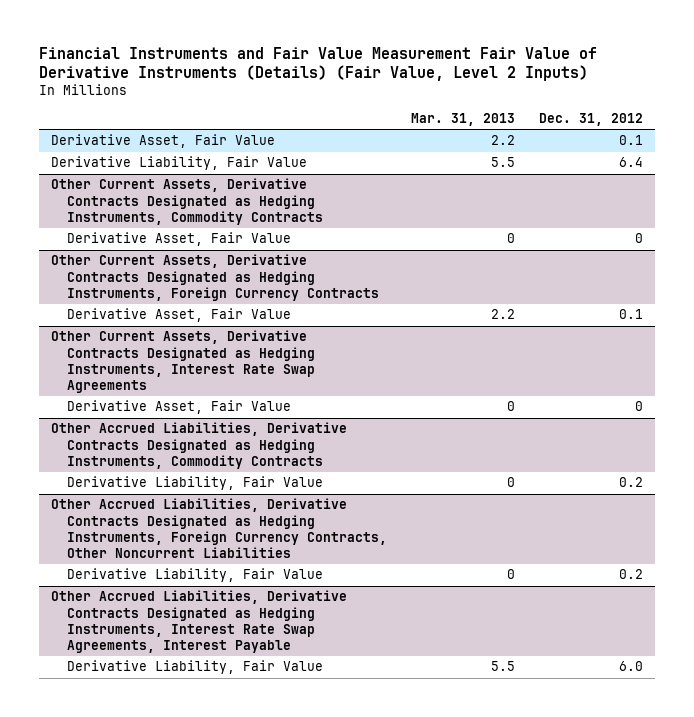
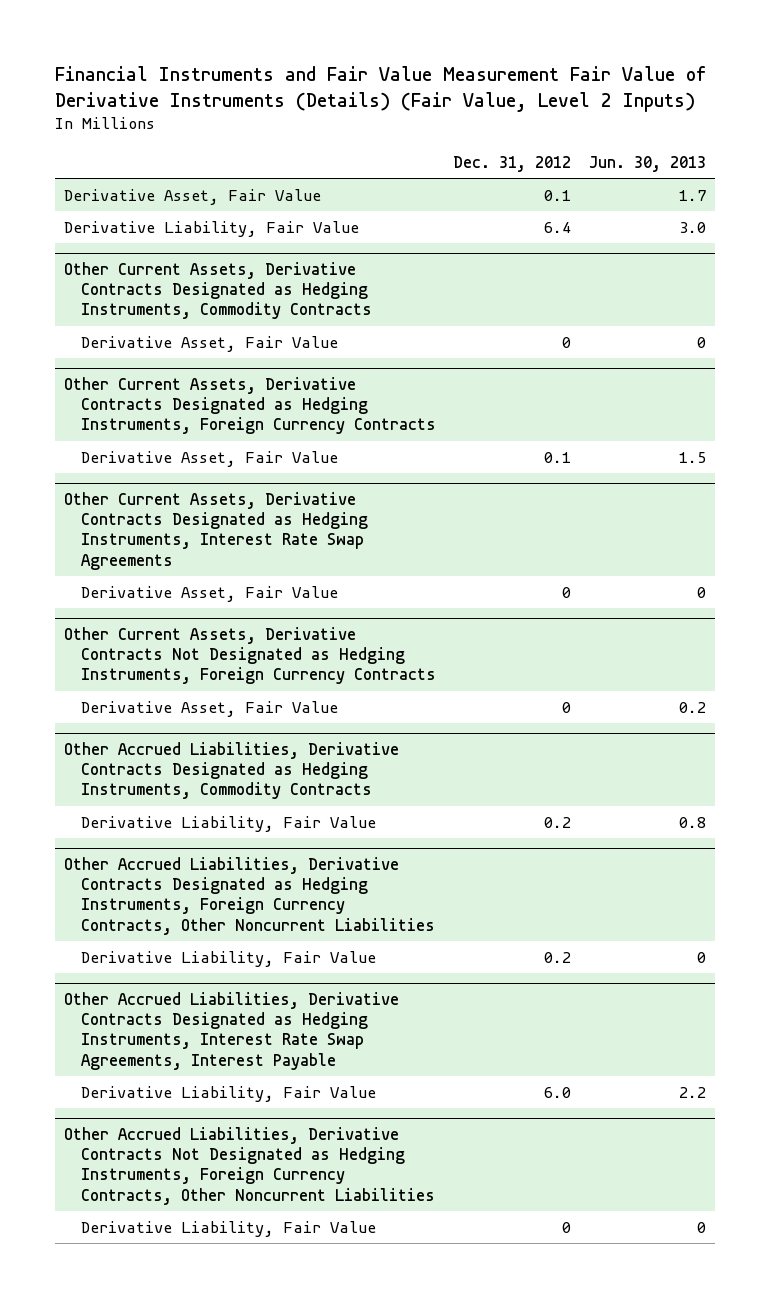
[410,113,515,127] Mar. 31, 2013 -> none
none -> [588,155,706,172] Jun. 30, 2013
none -> [64,626,436,685] Other Current Assets, Derivative Contracts Not Designated as Hedging Instruments, Foreign Currency Contracts
none -> [80,700,338,717] Derivative Asset, Fair Value
none -> [64,1126,435,1205] Other Accrued Liabilities, Derivative Contracts Not Designated as Hedging Instruments, Foreign Currency Contracts, Other Noncurrent Liabilities
none -> [80,1220,376,1237] Derivative Liability, Fair Value

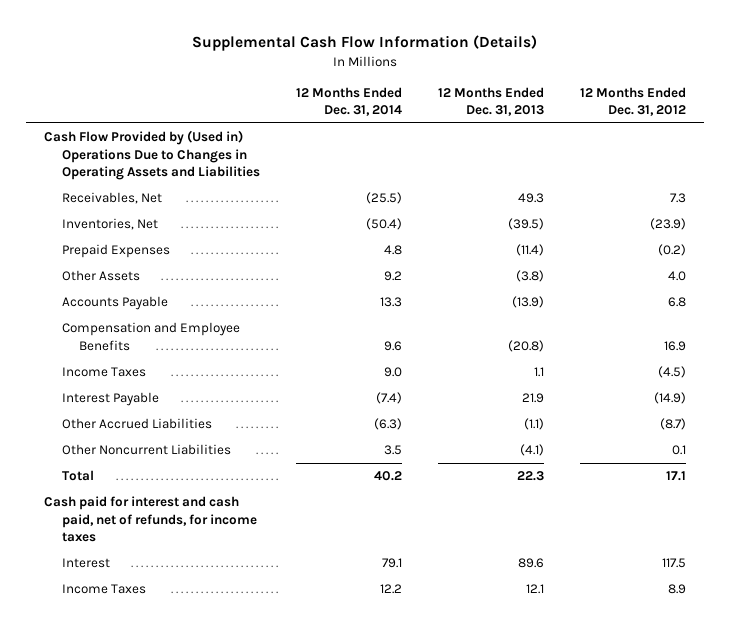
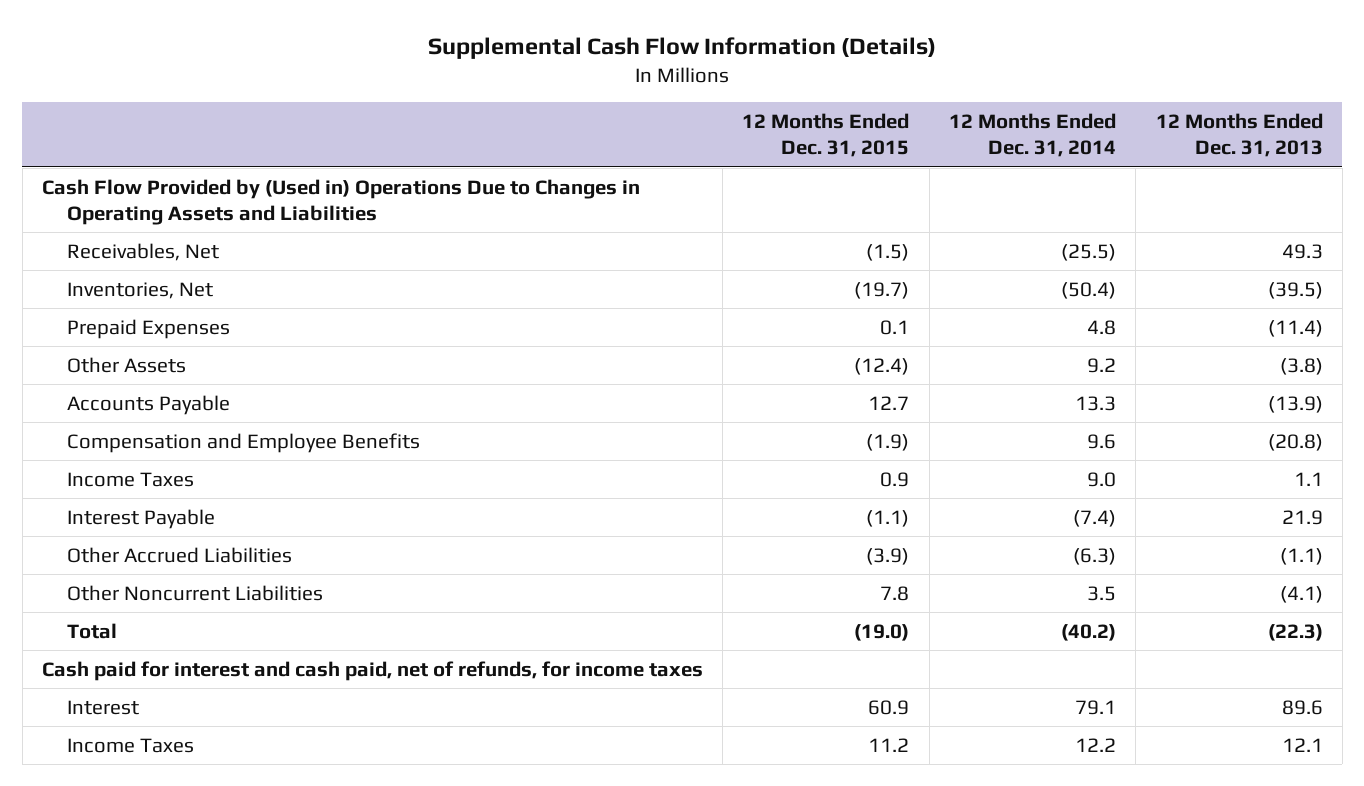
[579,86,686,117] 12 Months Ended Dec. 31, 2012 -> none
none -> [742,113,910,157] 12 Months Ended Dec. 31, 2015
[373,471,402,482] 40.2 -> [1060,623,1116,641] (40.2)
[516,471,544,482] 22.3 -> [1267,623,1323,641] (22.3)

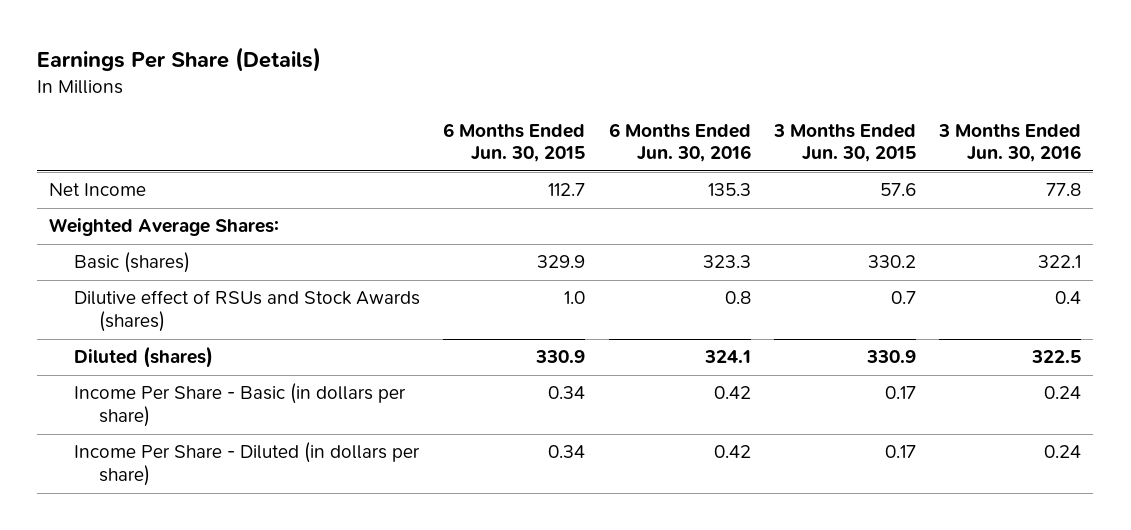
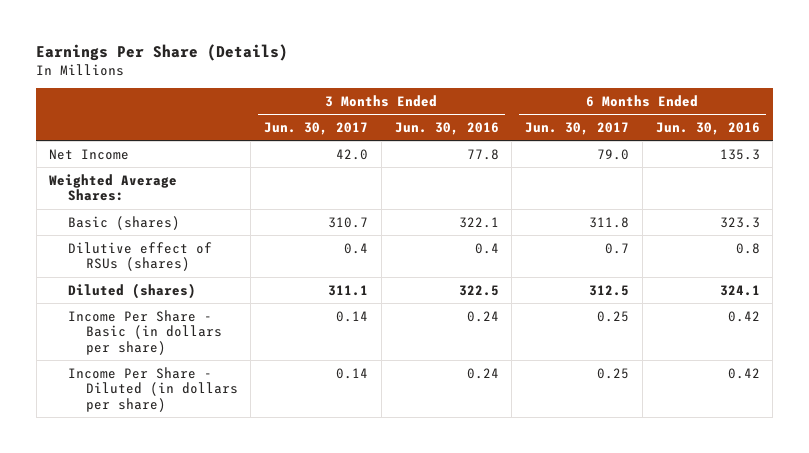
[443,122,586,163] 6 Months Ended Jun. 30, 2015 -> none
[773,123,917,163] 3 Months Ended Jun. 30, 2015 -> none
none -> [264,121,369,135] Jun. 30, 2017
none -> [525,121,630,135] Jun. 30, 2017
[73,290,420,333] Dilutive effect of RSUs and Stock Awards (shares) -> [67,241,212,272] Dilutive effect of RSUs (shares)

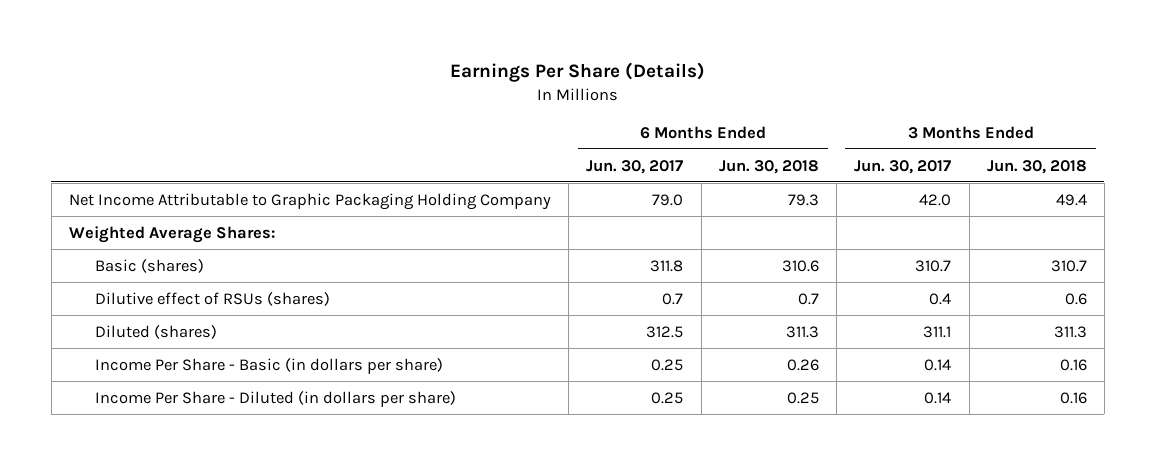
[394,121,499,135] Jun. 30, 2016 -> none
[655,121,760,135] Jun. 30, 2016 -> none
none -> [718,159,819,174] Jun. 30, 2018
none -> [986,159,1087,174] Jun. 30, 2018
[49,148,130,160] Net Income -> [68,192,551,210] Net Income Attributable to Graphic Packaging Holding Company

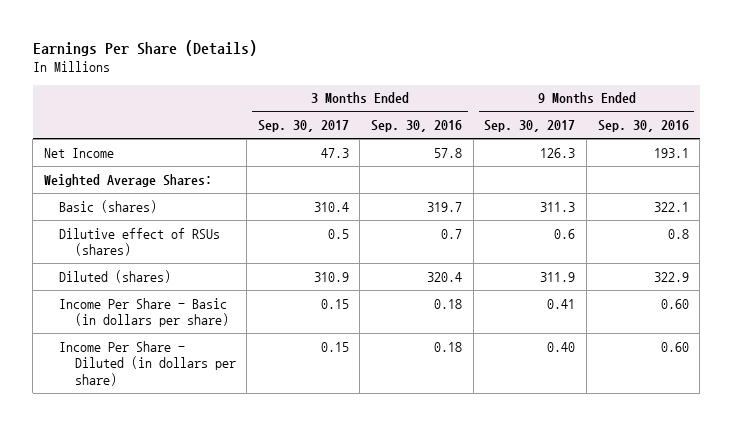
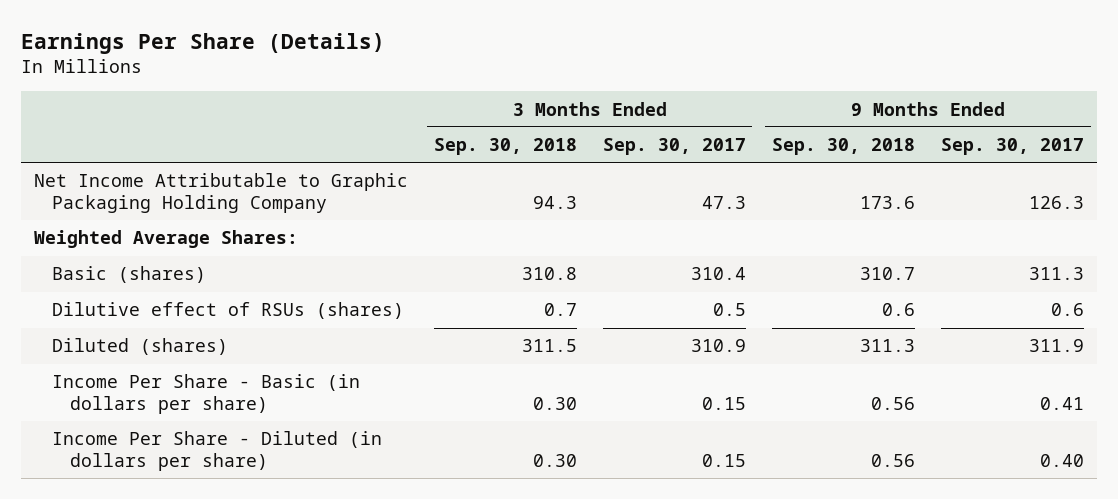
[371,120,463,133] Sep. 30, 2016 -> none
[597,120,689,133] Sep. 30, 2016 -> none
none -> [433,138,577,156] Sep. 30, 2018
none -> [771,138,915,156] Sep. 30, 2018
[44,147,115,158] Net Income -> [33,173,408,213] Net Income Attributable to Graphic Packaging Holding Company

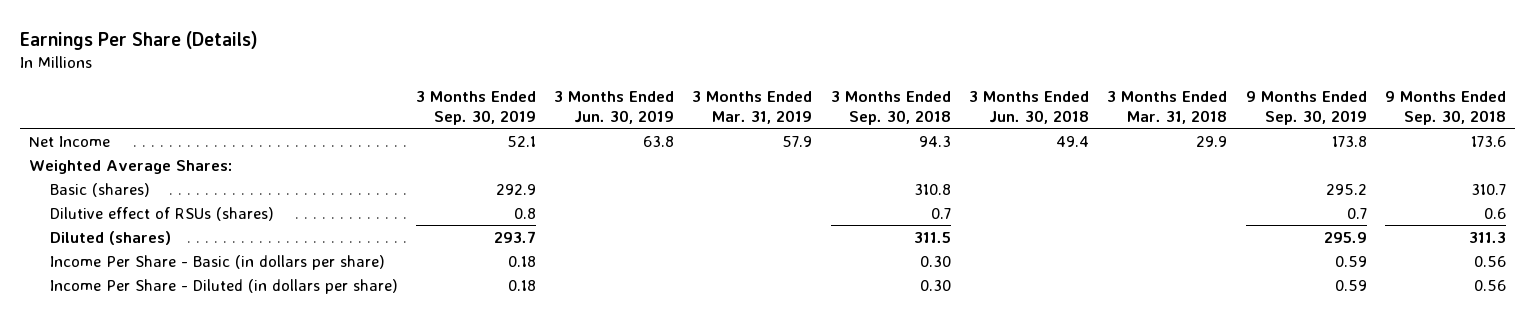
[602,138,746,156] Sep. 30, 2017 -> none
[941,138,1085,156] Sep. 30, 2017 -> none
none -> [415,91,536,125] 3 Months Ended Sep. 30, 2019
none -> [554,91,675,124] 3 Months Ended Jun. 30, 2019
none -> [692,91,813,124] 3 Months Ended Mar. 31, 2019
none -> [969,91,1090,124] 3 Months Ended Jun. 30, 2018
none -> [1107,91,1228,124] 3 Months Ended Mar. 31, 2018
none -> [1245,91,1367,125] 9 Months Ended Sep. 30, 2019
[33,173,408,213] Net Income Attributable to Graphic Packaging Holding Company -> [28,135,110,147] Net Income

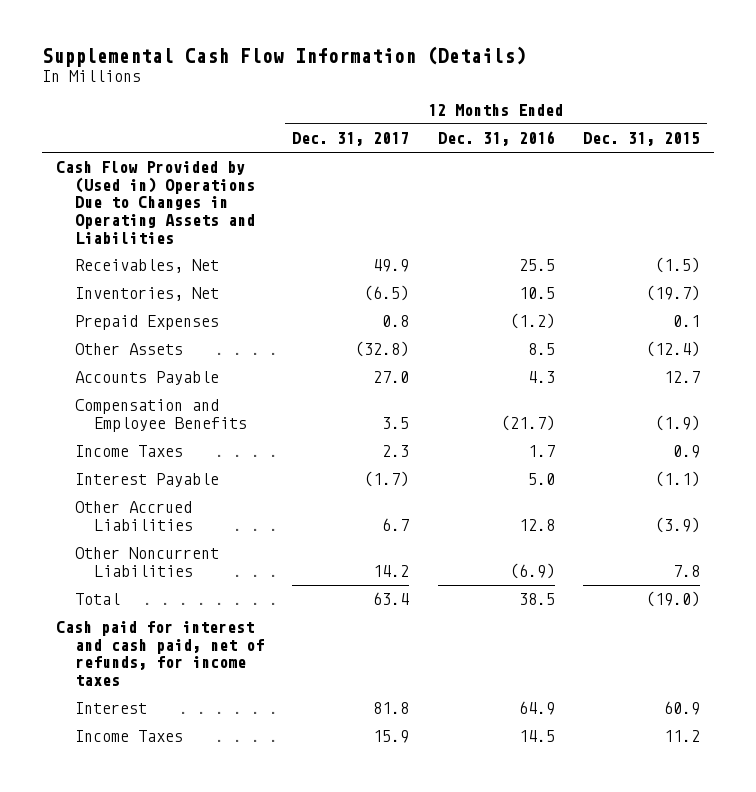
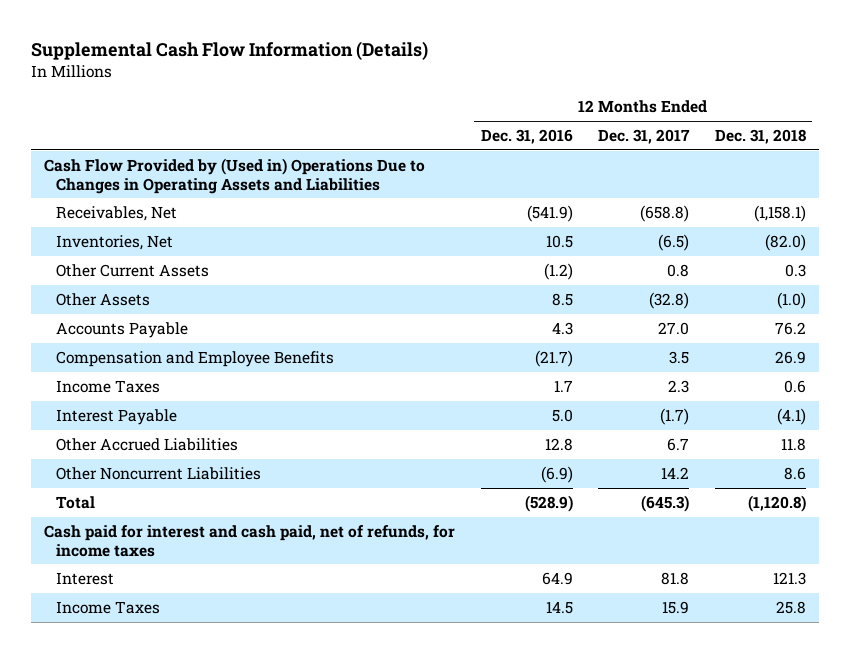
[582,132,700,147] Dec. 31, 2015 -> none
none -> [714,129,806,145] Dec. 31, 2018
[373,259,410,273] 49.9 -> [640,204,690,222] (658.8)
[518,259,555,272] 25.5 -> [526,204,573,222] (541.9)
[75,315,220,331] Prepaid Expenses -> [55,263,209,277] Other Current Assets
[373,592,410,606] 63.4 -> [641,494,690,512] (645.3)
[518,593,555,606] 38.5 -> [524,494,573,512] (528.9)

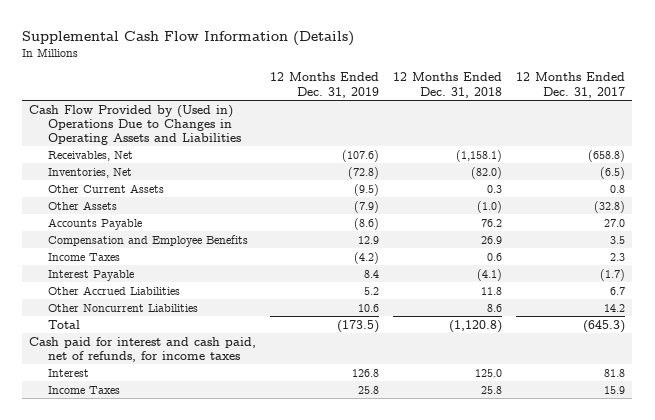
[480,129,573,145] Dec. 31, 2016 -> none
none -> [270,72,380,98] 12 Months Ended Dec. 31, 2019
[772,571,806,585] 121.3 -> [475,368,503,377] 125.0

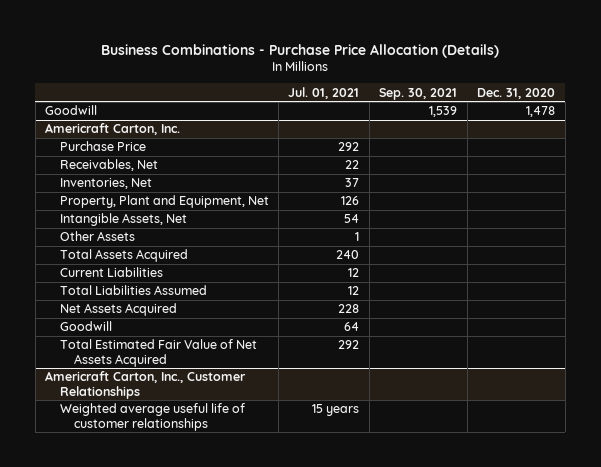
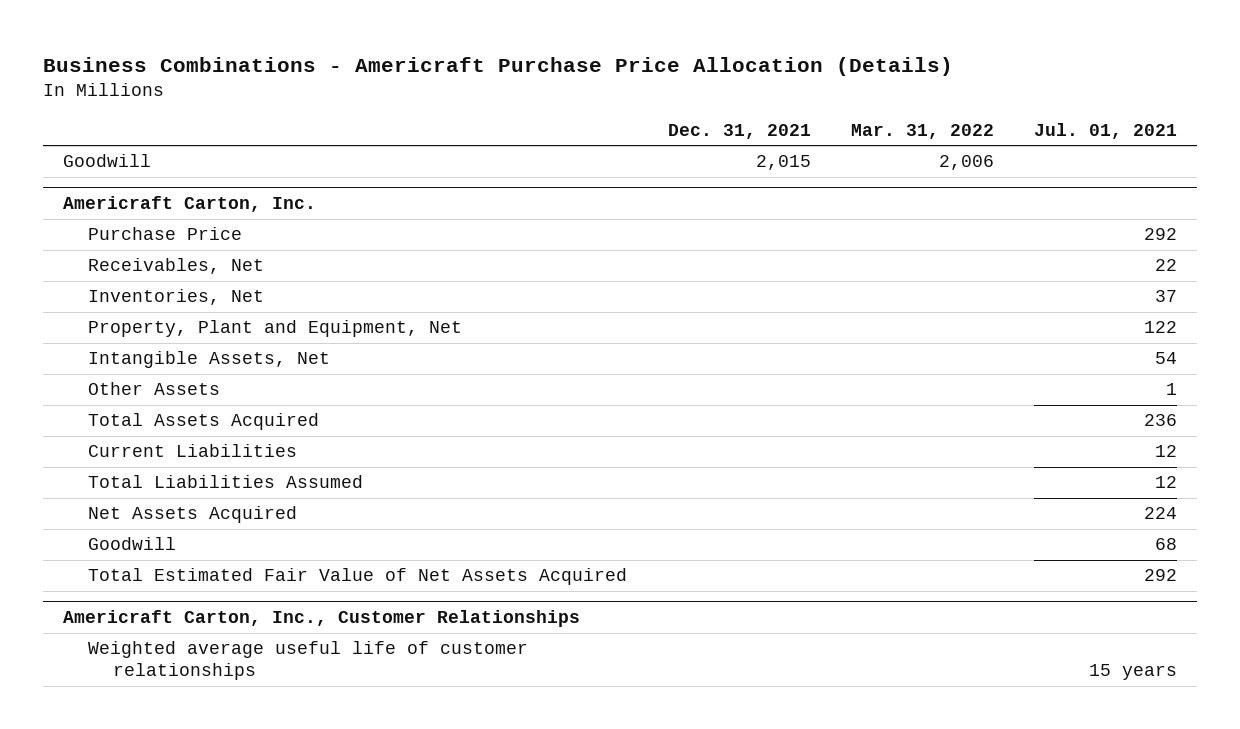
[101,43,500,58] Business Combinations - Purchase Price Allocation (Details) -> [43,56,954,76] Business Combinations - Americraft Purchase Price Allocation (Details)
[379,87,458,100] Sep. 30, 2021 -> none
[477,87,556,99] Dec. 31, 2020 -> none
none -> [667,123,811,139] Dec. 31, 2021
none -> [850,123,994,139] Mar. 31, 2022
[341,196,360,206] 126 -> [1144,321,1178,334] 122
[336,250,360,260] 240 -> [1144,414,1178,427] 236
[338,304,360,314] 228 -> [1144,507,1178,520] 224
[344,322,360,332] 64 -> [1155,538,1178,551] 68

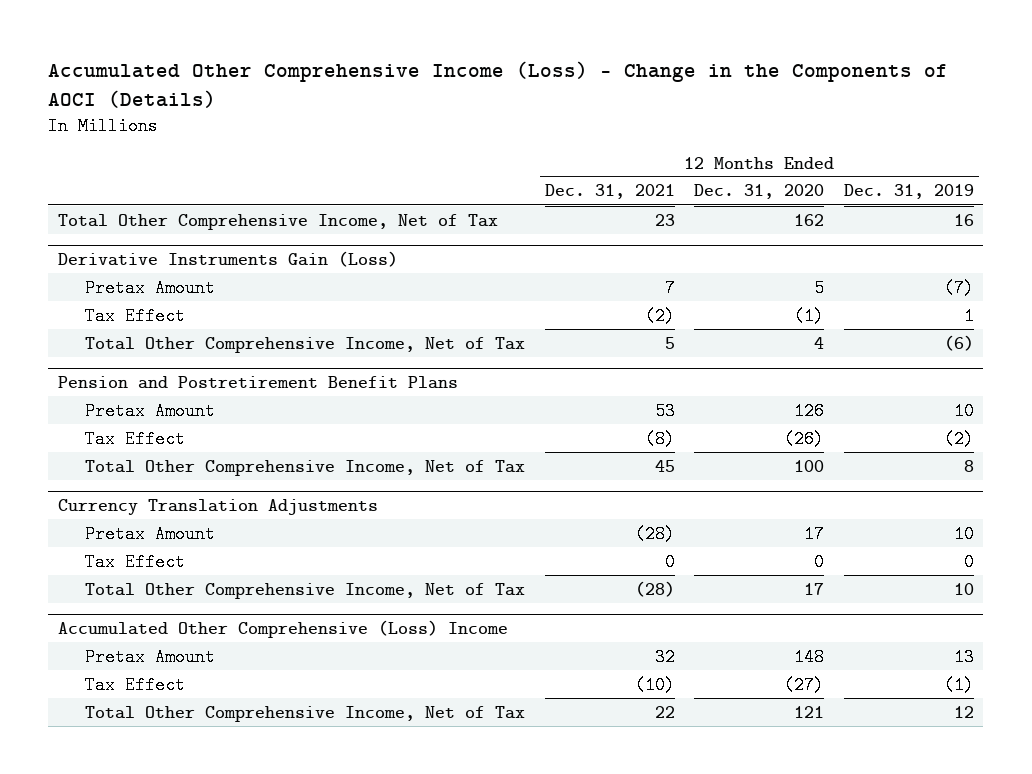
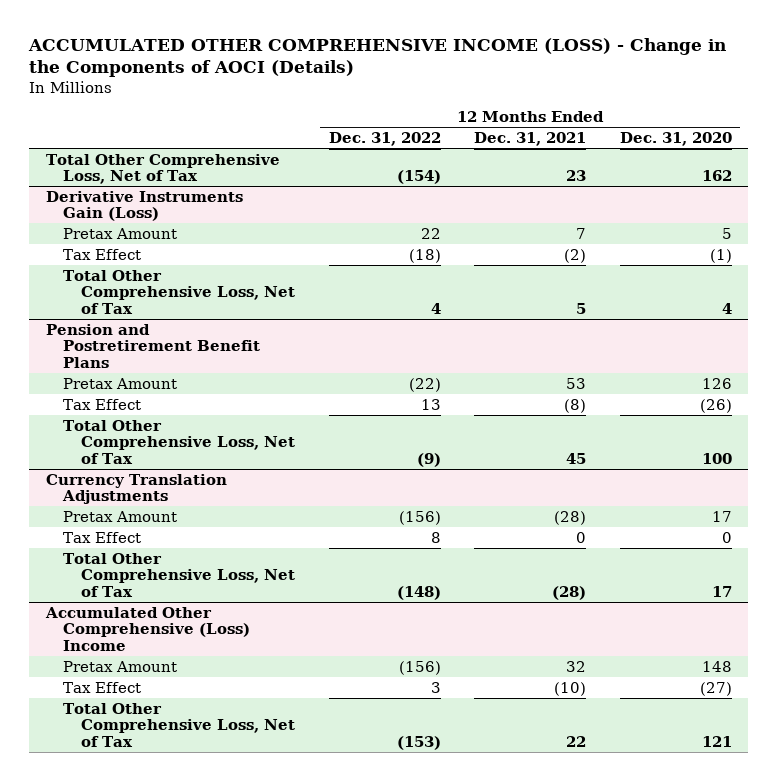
[48,61,949,108] Accumulated Other Comprehensive Income (Loss) - Change in the Components of AOCI (Details) -> [27,38,726,78] ACCUMULATED OTHER COMPREHENSIVE INCOME (LOSS) - Change in the Components of AOCI (Details)
[843,184,974,200] Dec. 31, 2019 -> none
none -> [328,132,441,147] Dec. 31, 2022
[58,213,499,230] Total Other Comprehensive Income, Net of Tax -> [45,153,280,185] Total Other Comprehensive Loss, Net of Tax
[85,336,526,353] Total Other Comprehensive Income, Net of Tax -> [63,269,296,315] Total Other Comprehensive Loss, Net of Tax
[85,459,526,476] Total Other Comprehensive Income, Net of Tax -> [63,419,296,465] Total Other Comprehensive Loss, Net of Tax
[85,582,526,599] Total Other Comprehensive Income, Net of Tax -> [63,552,296,598] Total Other Comprehensive Loss, Net of Tax
[85,705,526,722] Total Other Comprehensive Income, Net of Tax -> [63,702,296,748] Total Other Comprehensive Loss, Net of Tax

